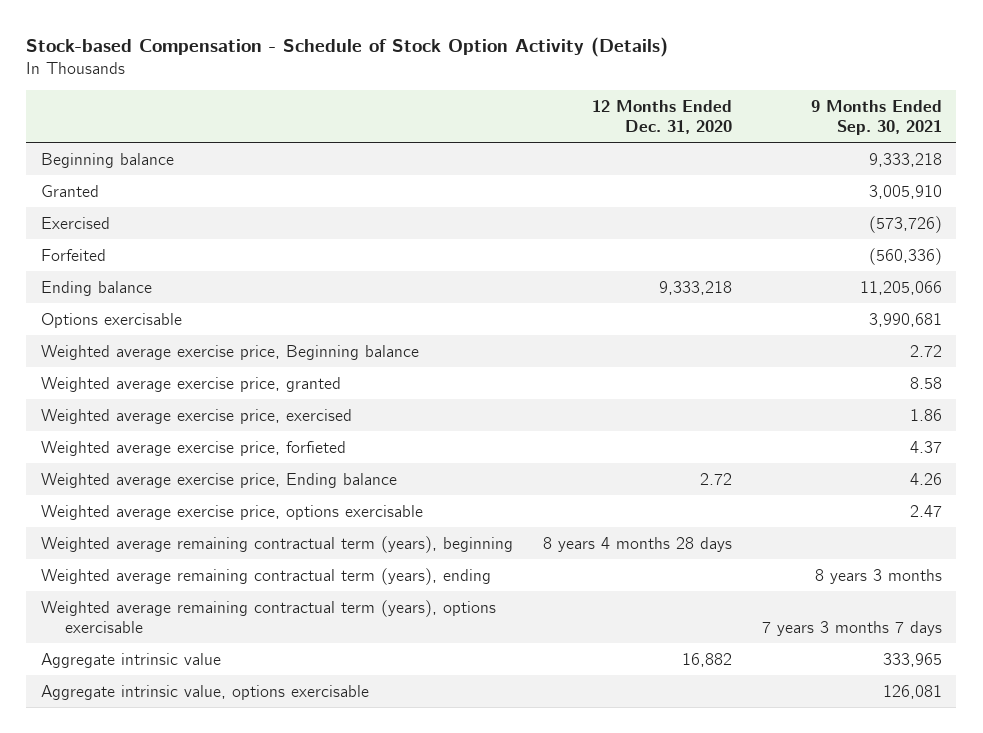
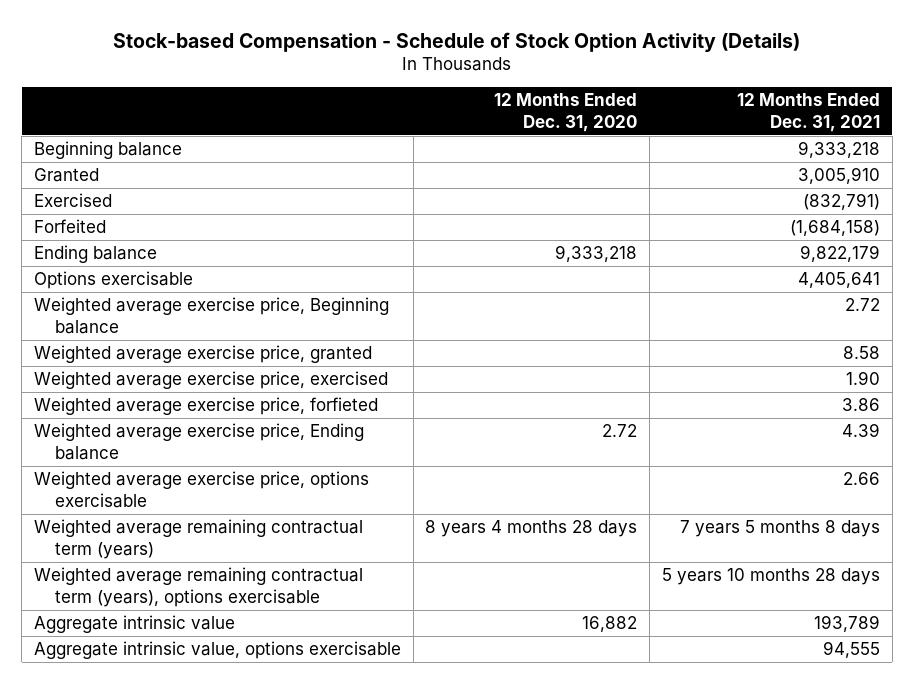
[810,100,942,135] 9 Months Ended Sep. 30, 2021 -> none
none -> [736,93,880,133] 12 Months Ended Dec. 31, 2021
[41,567,492,585] Weighted average remaining contractual term (years), ending -> none
[41,535,514,553] Weighted average remaining contractual term (years), beginning -> [33,519,363,559] Weighted average remaining contractual term (years)

